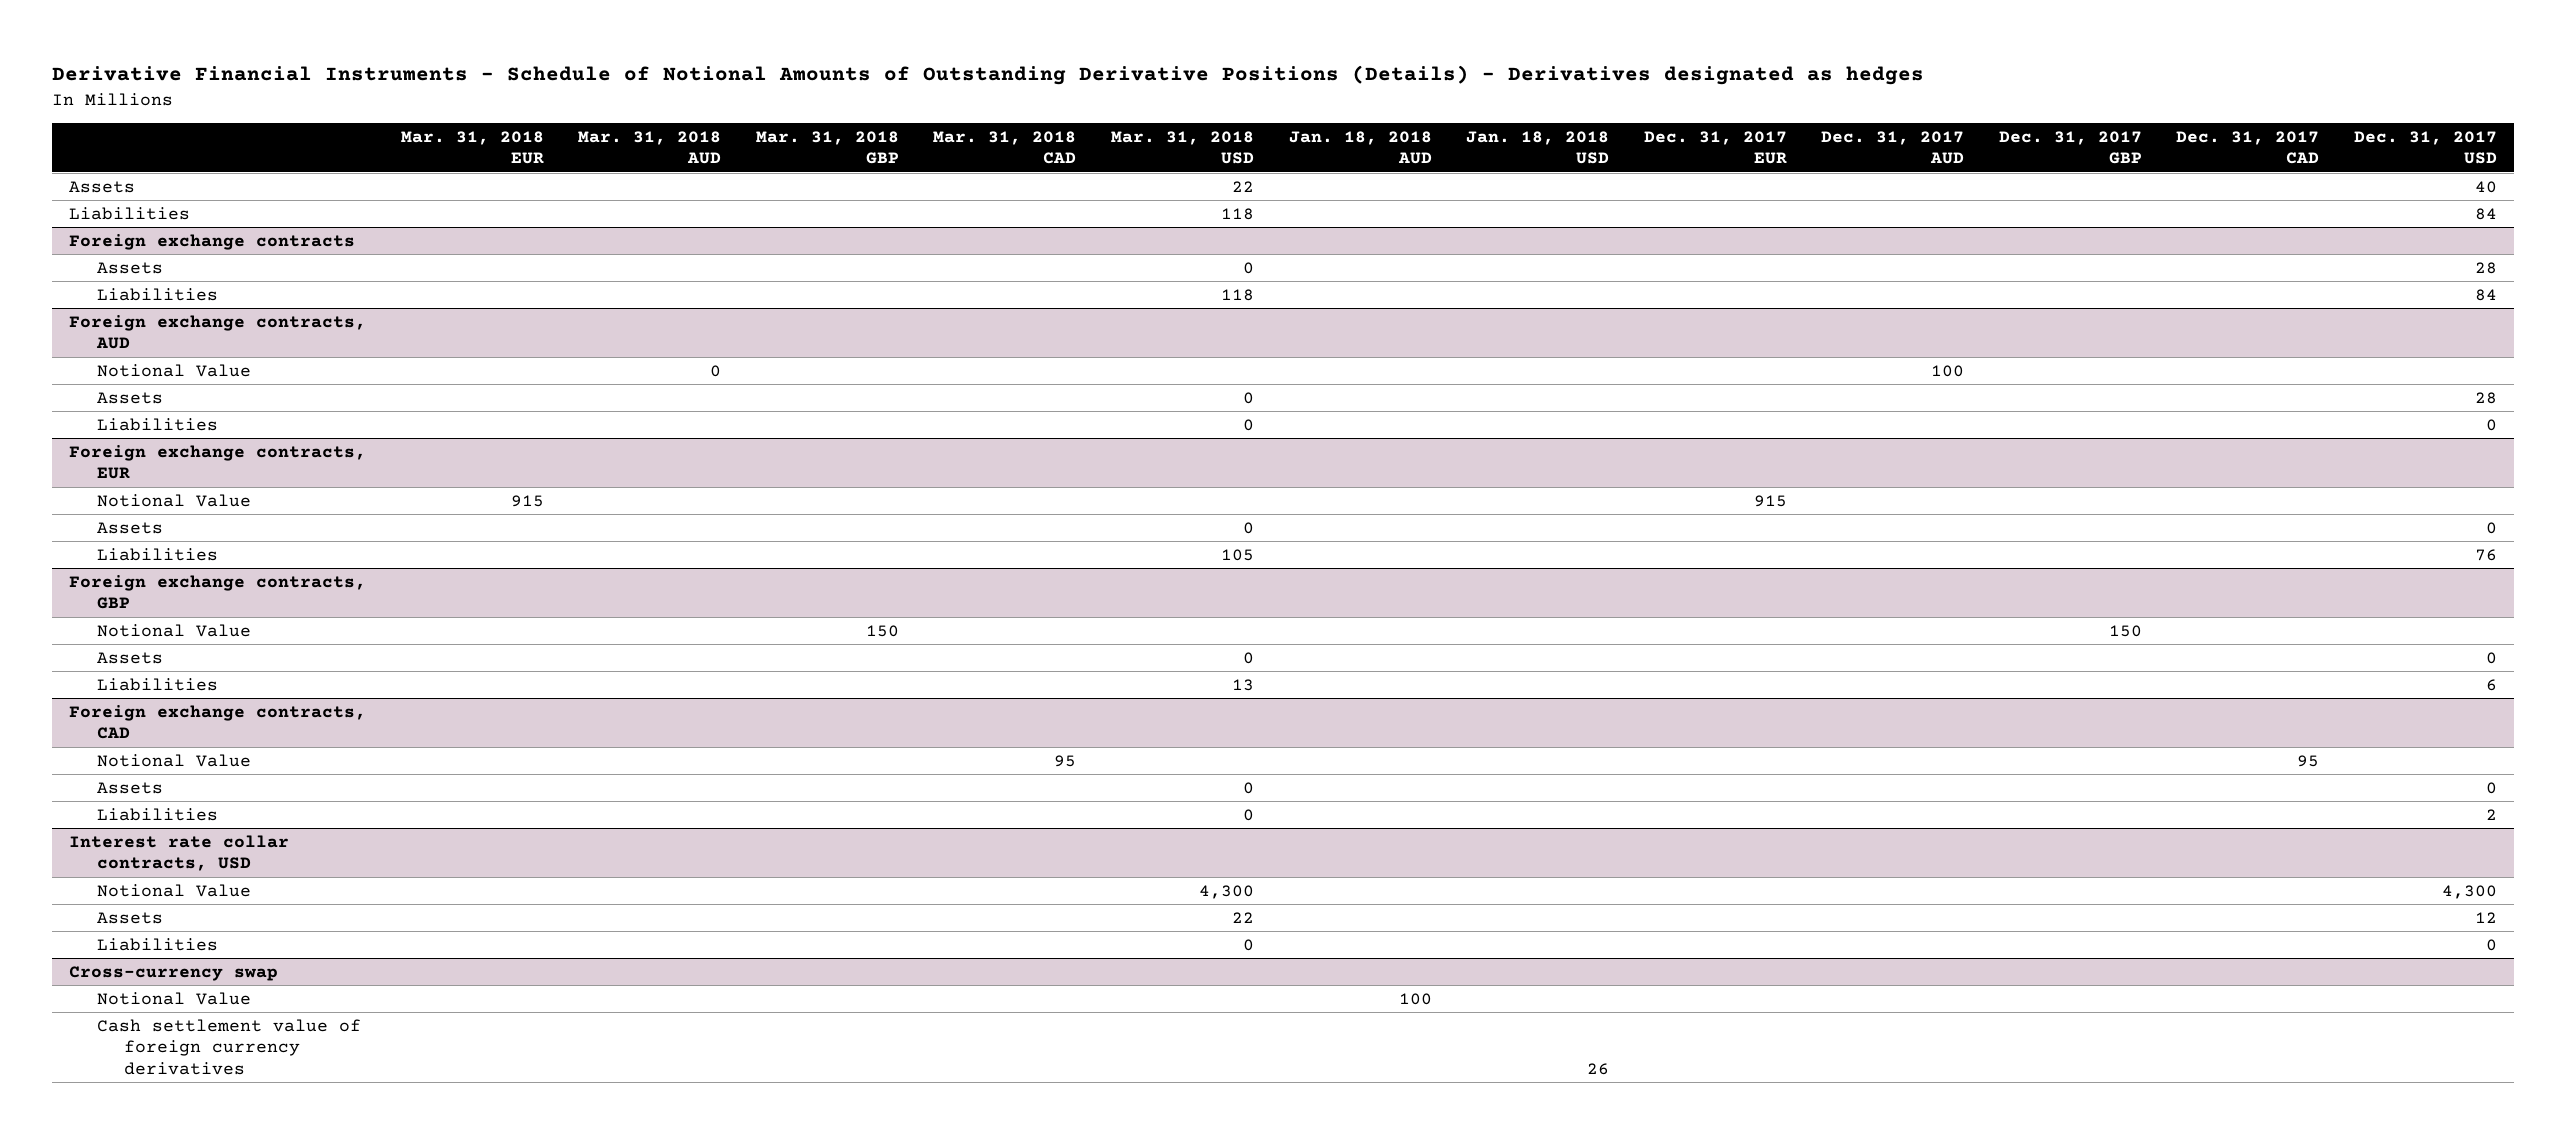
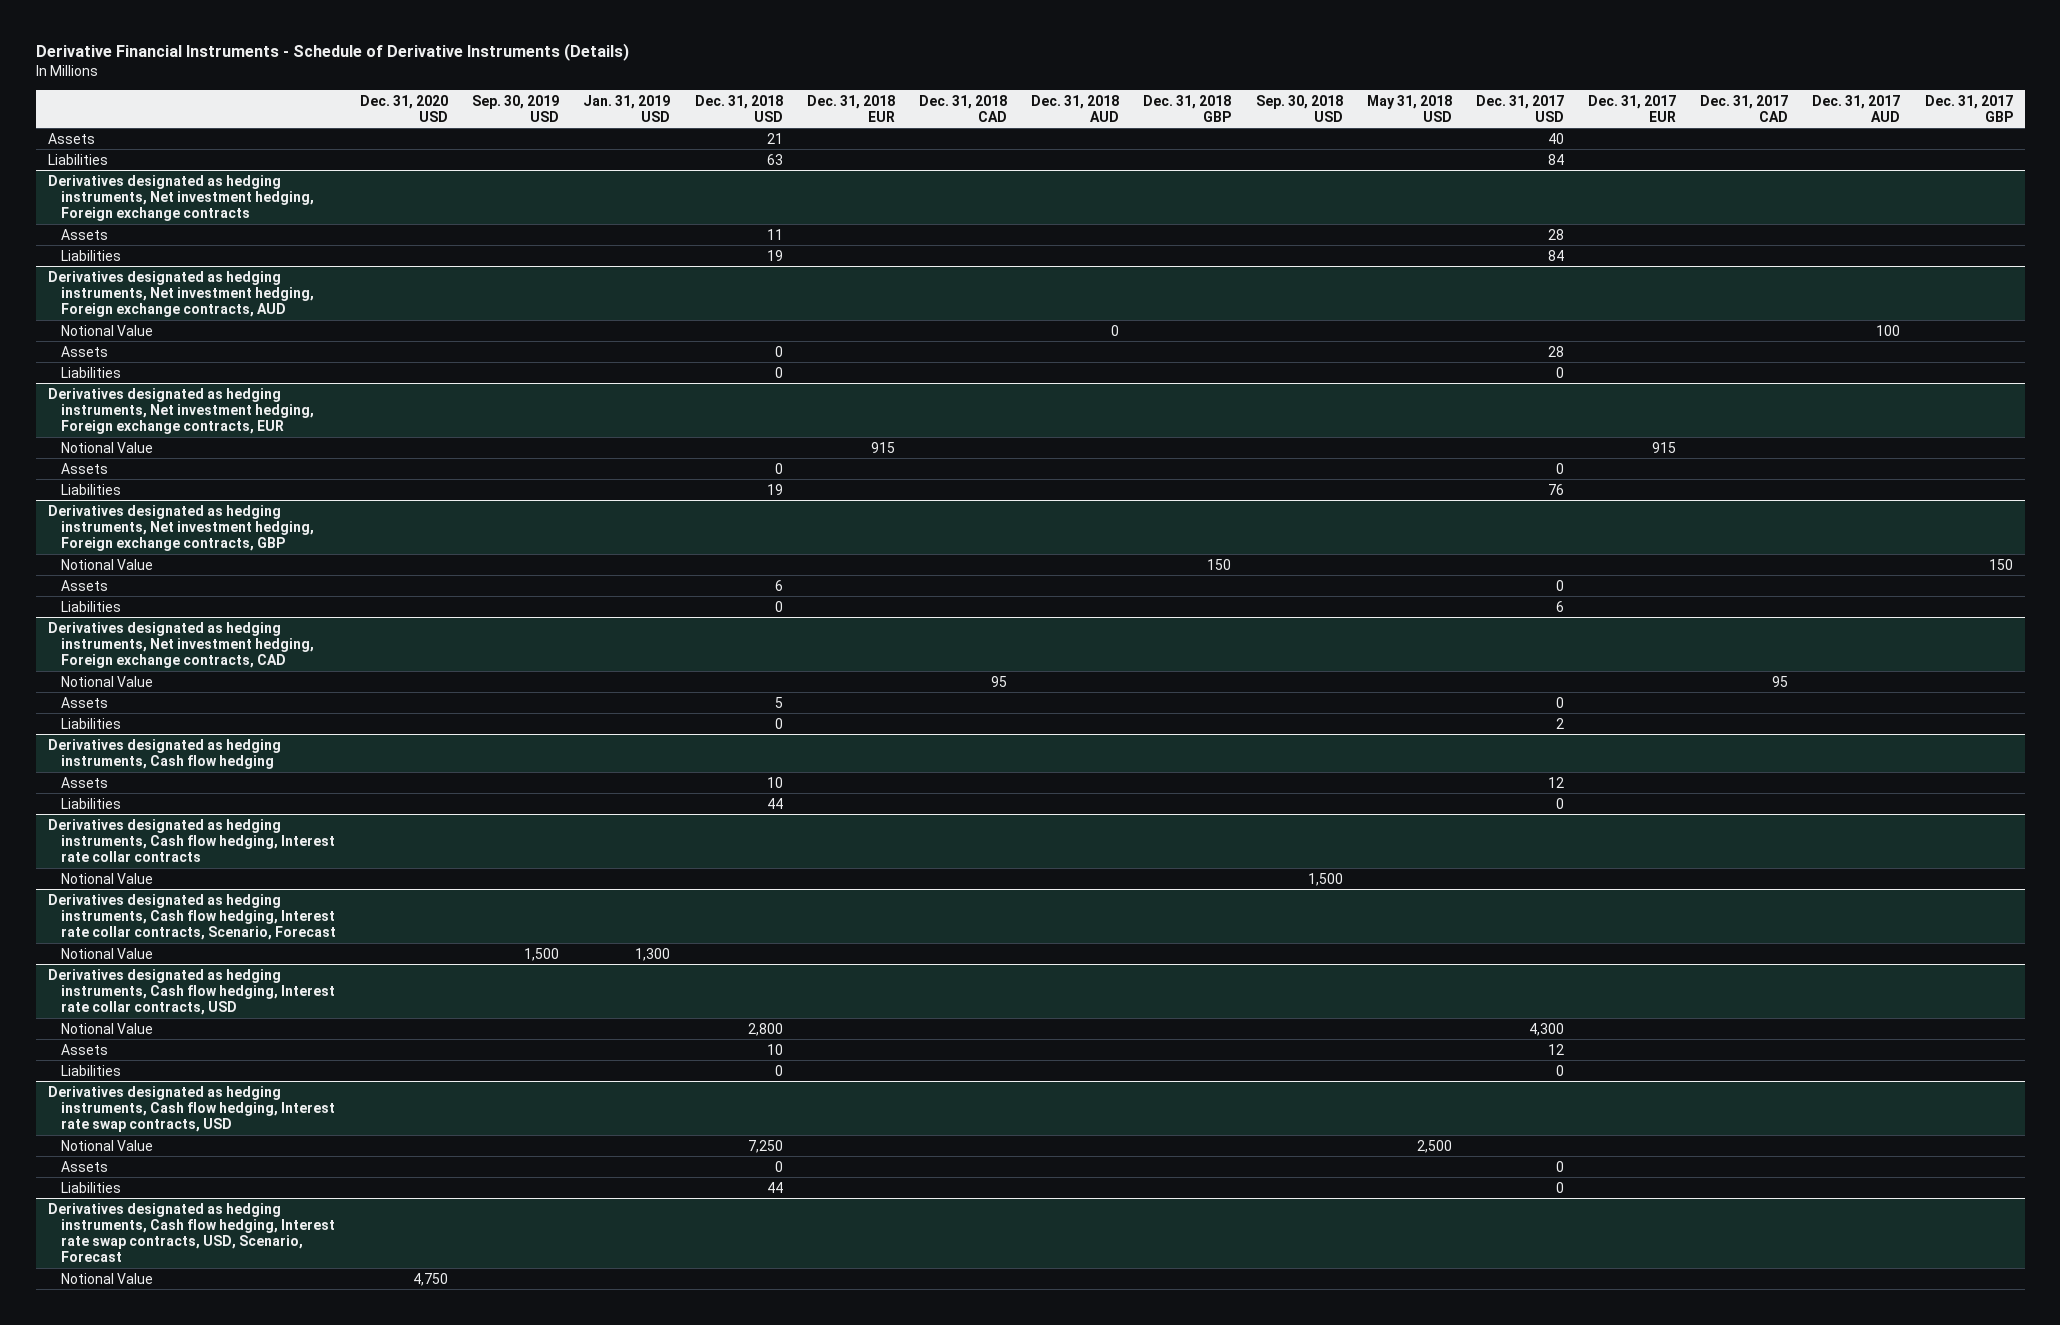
[52,65,1925,86] Derivative Financial Instruments - Schedule of Notional Amounts of Outstanding Derivative Positions (Details) - Derivatives designated as hedges -> [35,43,629,62] Derivative Financial Instruments - Schedule of Derivative Instruments (Details)
[400,131,544,165] Mar. 31, 2018 EUR -> none
[578,131,722,165] Mar. 31, 2018 AUD -> none
[755,131,899,165] Mar. 31, 2018 GBP -> none
[933,131,1077,165] Mar. 31, 2018 CAD -> none
[1111,131,1255,165] Mar. 31, 2018 USD -> none
[1288,131,1432,165] Jan. 18, 2018 AUD -> none
[1466,131,1610,165] Jan. 18, 2018 USD -> none
none -> [360,94,449,122] Dec. 31, 2020 USD
none -> [472,94,560,122] Sep. 30, 2019 USD
none -> [583,94,671,122] Jan. 31, 2019 USD
none -> [694,94,783,122] Dec. 31, 2018 USD
none -> [806,94,895,122] Dec. 31, 2018 EUR
none -> [919,94,1008,122] Dec. 31, 2018 CAD
none -> [1031,94,1120,122] Dec. 31, 2018 AUD
none -> [1143,94,1232,122] Dec. 31, 2018 GBP
none -> [1255,94,1343,122] Sep. 30, 2018 USD
none -> [1366,94,1452,122] May 31, 2018 USD
[69,233,356,250] Foreign exchange contracts -> none
none -> [47,174,314,221] Derivatives designated as hedging instruments, Net investment hedging, Foreign exchange contracts
[69,314,367,350] Foreign exchange contracts, AUD -> none
none -> [47,270,314,317] Derivatives designated as hedging instruments, Net investment hedging, Foreign exchange contracts, AUD
[69,444,367,480] Foreign exchange contracts, EUR -> none
none -> [47,387,314,434] Derivatives designated as hedging instruments, Net investment hedging, Foreign exchange contracts, EUR
[69,574,367,610] Foreign exchange contracts, GBP -> none
none -> [47,504,314,551] Derivatives designated as hedging instruments, Net investment hedging, Foreign exchange contracts, GBP
[69,704,367,740] Foreign exchange contracts, CAD -> none
none -> [47,621,314,668] Derivatives designated as hedging instruments, Net investment hedging, Foreign exchange contracts, CAD
[69,834,290,872] Interest rate collar contracts, USD -> none
none -> [47,738,281,769] Derivatives designated as hedging instruments, Cash flow hedging
none -> [60,776,108,788] Assets
none -> [60,797,121,809] Liabilities
none -> [47,818,335,862] Derivatives designated as hedging instruments, Cash flow hedging, Interest rate collar contracts
none -> [60,872,153,884] Notional Value
none -> [47,893,336,940] Derivatives designated as hedging instruments, Cash flow hedging, Interest rate collar contracts, Scenario, Forecast
none -> [60,947,153,959] Notional Value
none -> [47,968,335,1015] Derivatives designated as hedging instruments, Cash flow hedging, Interest rate collar contracts, USD
[69,965,279,981] Cross-currency swap -> none
none -> [47,1085,335,1132] Derivatives designated as hedging instruments, Cash flow hedging, Interest rate swap contracts, USD
[96,1018,361,1075] Cash settlement value of foreign currency derivatives -> none
none -> [60,1160,108,1172] Assets
none -> [60,1181,121,1193] Liabilities
none -> [47,1202,335,1262] Derivatives designated as hedging instruments, Cash flow hedging, Interest rate swap contracts, USD, Scenario, Forecast
none -> [60,1272,153,1284] Notional Value

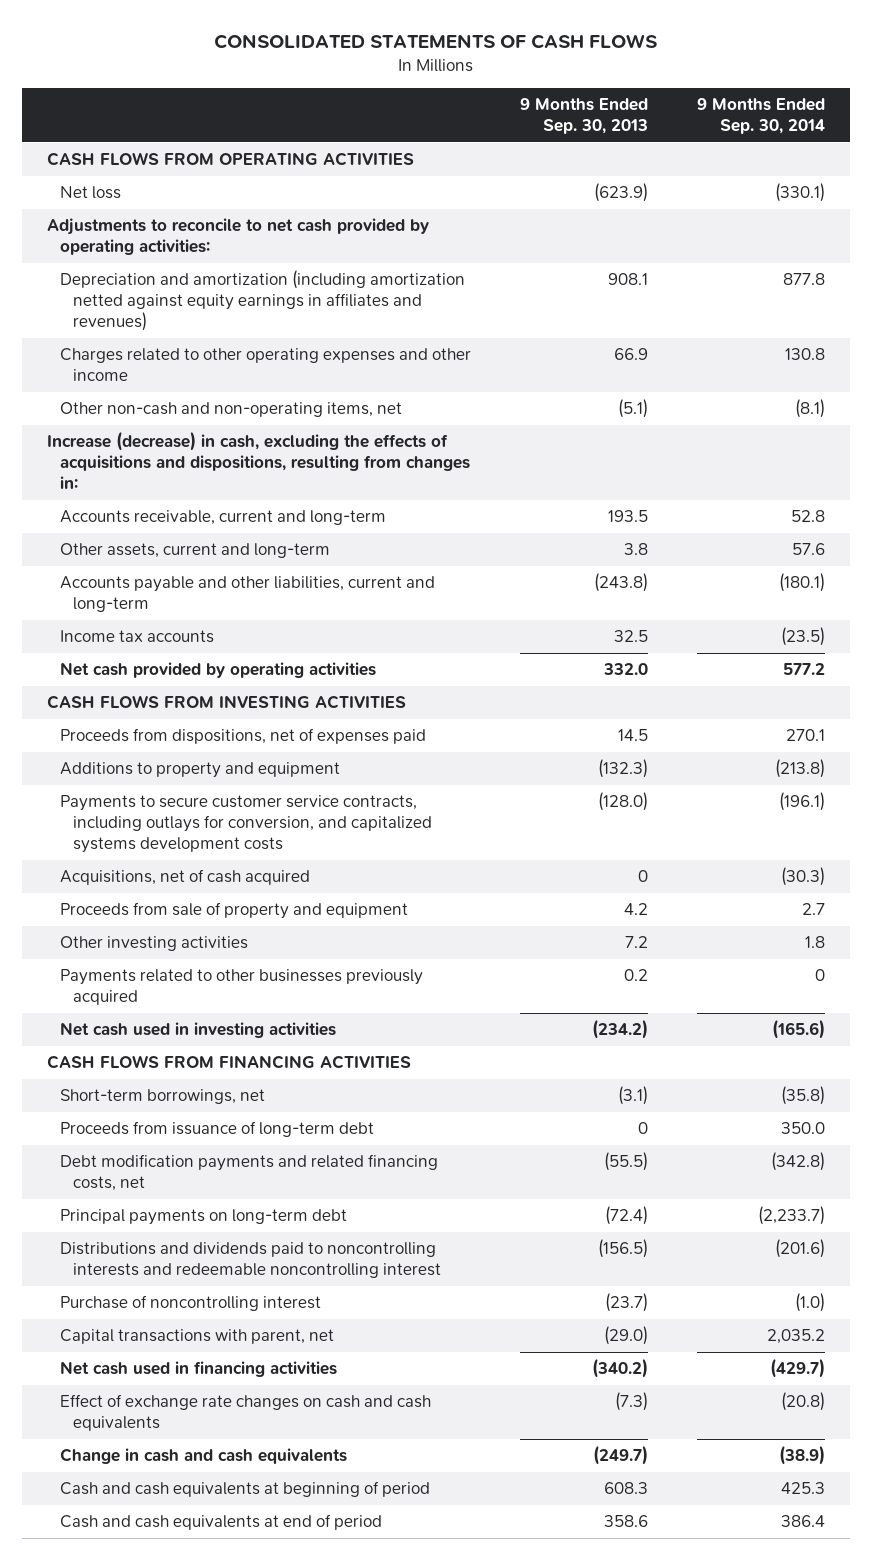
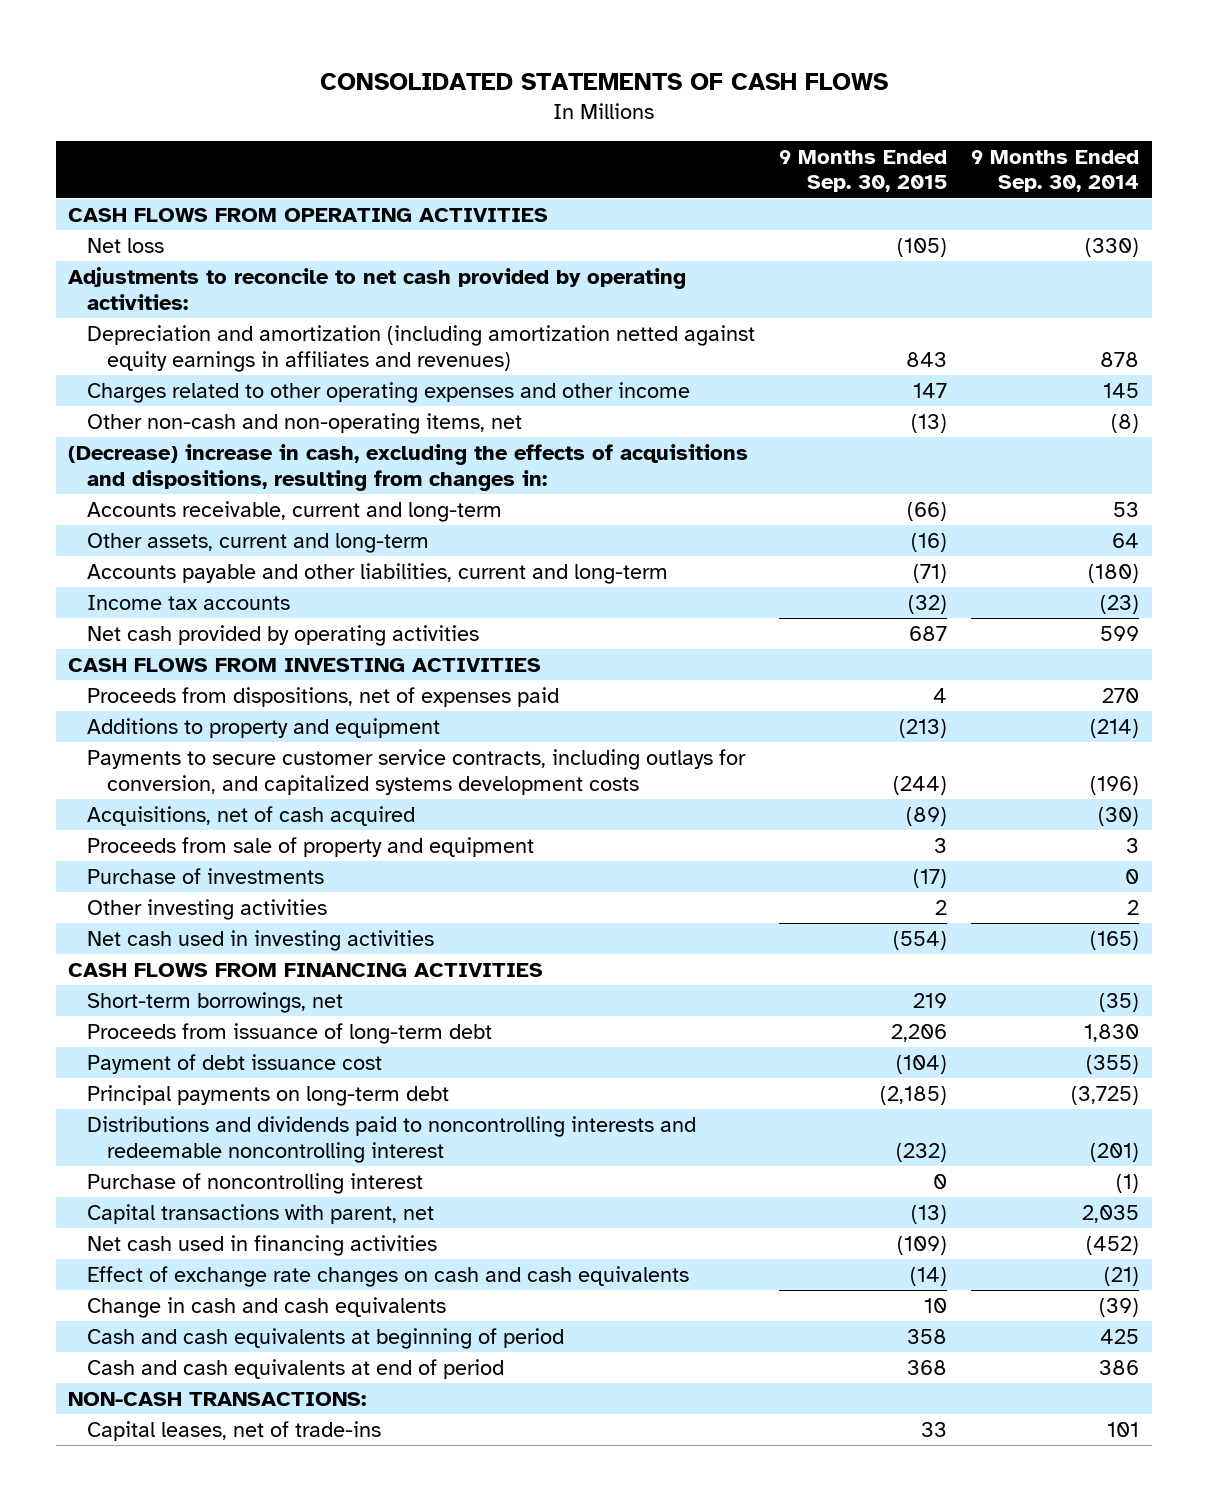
[520,97,649,134] 9 Months Ended Sep. 30, 2013 -> none
none -> [779,149,948,193] 9 Months Ended Sep. 30, 2015
[775,183,826,203] (330.1) -> [1085,237,1140,257] (330)
[783,273,826,286] 877.8 -> [1100,351,1140,367] 878
[785,348,826,361] 130.8 -> [1103,382,1140,398] 145
[795,399,826,419] (8.1) -> [1111,413,1140,433] (8)
[46,431,470,490] Increase (decrease) in cash, excluding the effects of acquisitions and dispositions, resulting from changes in: -> [67,443,748,491] (Decrease) increase in cash, excluding the effects of acquisitions and dispositions, resulting from changes in:
[791,510,826,523] 52.8 -> [1113,501,1140,517] 53
[792,543,826,556] 57.6 -> [1112,532,1140,548] 64
[779,573,826,593] (180.1) -> [1088,563,1140,583] (180)
[781,627,826,647] (23.5) -> [1100,594,1140,614] (23)
[783,663,826,676] 577.2 -> [1100,625,1140,641] 599
[59,969,423,1006] Payments related to other businesses previously acquired -> none
[786,729,826,742] 270.1 -> [1102,687,1140,703] 270
[775,759,826,779] (213.8) -> [1090,718,1140,738] (214)
[779,792,826,812] (196.1) -> [1090,775,1140,795] (196)
[781,867,826,887] (30.3) -> [1098,806,1140,826] (30)
[802,903,826,916] 2.7 -> [1126,837,1140,853] 3
none -> [87,867,325,884] Purchase of investments
[805,936,826,949] 1.8 -> [1127,899,1140,915] 2
[772,1019,826,1040] (165.6) -> [1090,930,1140,950] (165)
[781,1086,826,1106] (35.8) -> [1099,992,1140,1012] (35)
[781,1122,826,1135] 350.0 -> [1084,1023,1140,1042] 1,830
[59,1154,438,1192] Debt modification payments and related financing costs, net -> [87,1053,383,1074] Payment of debt issuance cost
[771,1152,826,1172] (342.8) -> [1086,1054,1140,1074] (355)
[758,1206,826,1226] (2,233.7) -> [1071,1085,1140,1105] (3,725)
[775,1239,826,1259] (201.6) -> [1090,1142,1140,1162] (201)
[795,1293,826,1313] (1.0) -> [1116,1173,1140,1193] (1)
[767,1329,826,1345] 2,035.2 -> [1082,1204,1140,1223] 2,035
[770,1358,826,1379] (429.7) -> [1086,1235,1140,1255] (452)
[781,1392,826,1412] (20.8) -> [1104,1266,1140,1286] (21)
[779,1445,826,1466] (38.9) -> [1099,1297,1140,1317] (39)
[781,1482,826,1495] 425.3 -> [1100,1328,1140,1344] 425
[781,1515,826,1528] 386.4 -> [1099,1359,1140,1375] 386
none -> [67,1391,366,1406] NON-CASH TRANSACTIONS:
none -> [87,1420,382,1441] Capital leases, net of trade-ins

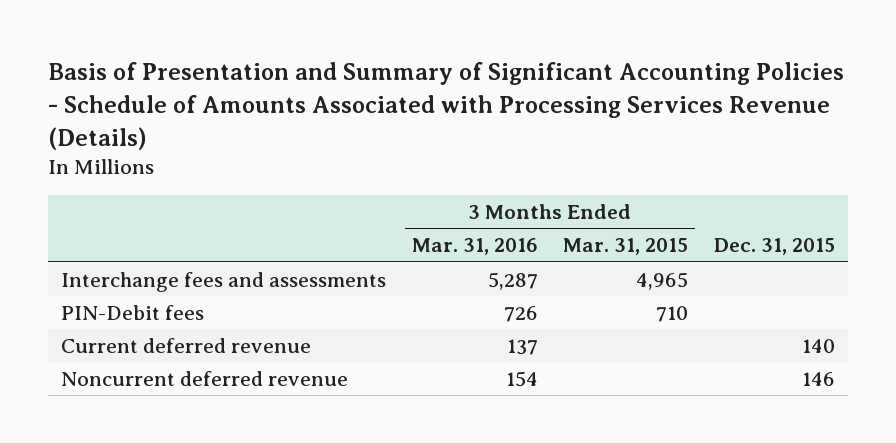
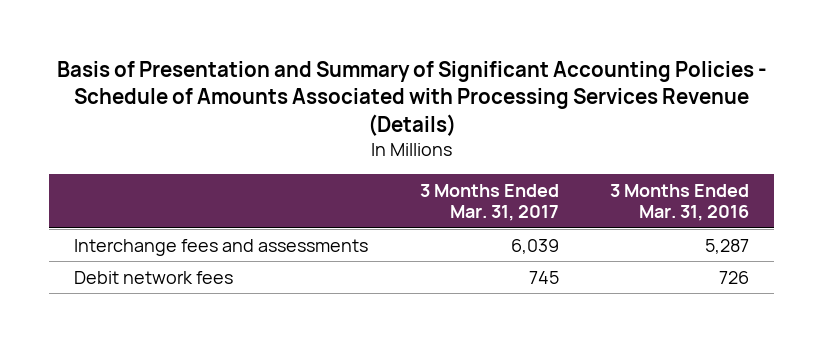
[563,238,689,256] Mar. 31, 2015 -> none
[714,238,836,256] Dec. 31, 2015 -> none
none -> [419,183,559,222] 3 Months Ended Mar. 31, 2017
[60,337,311,353] Current deferred revenue -> none
[60,370,348,386] Noncurrent deferred revenue -> none
[60,304,204,320] PIN-Debit fees -> [74,270,234,284] Debit network fees

